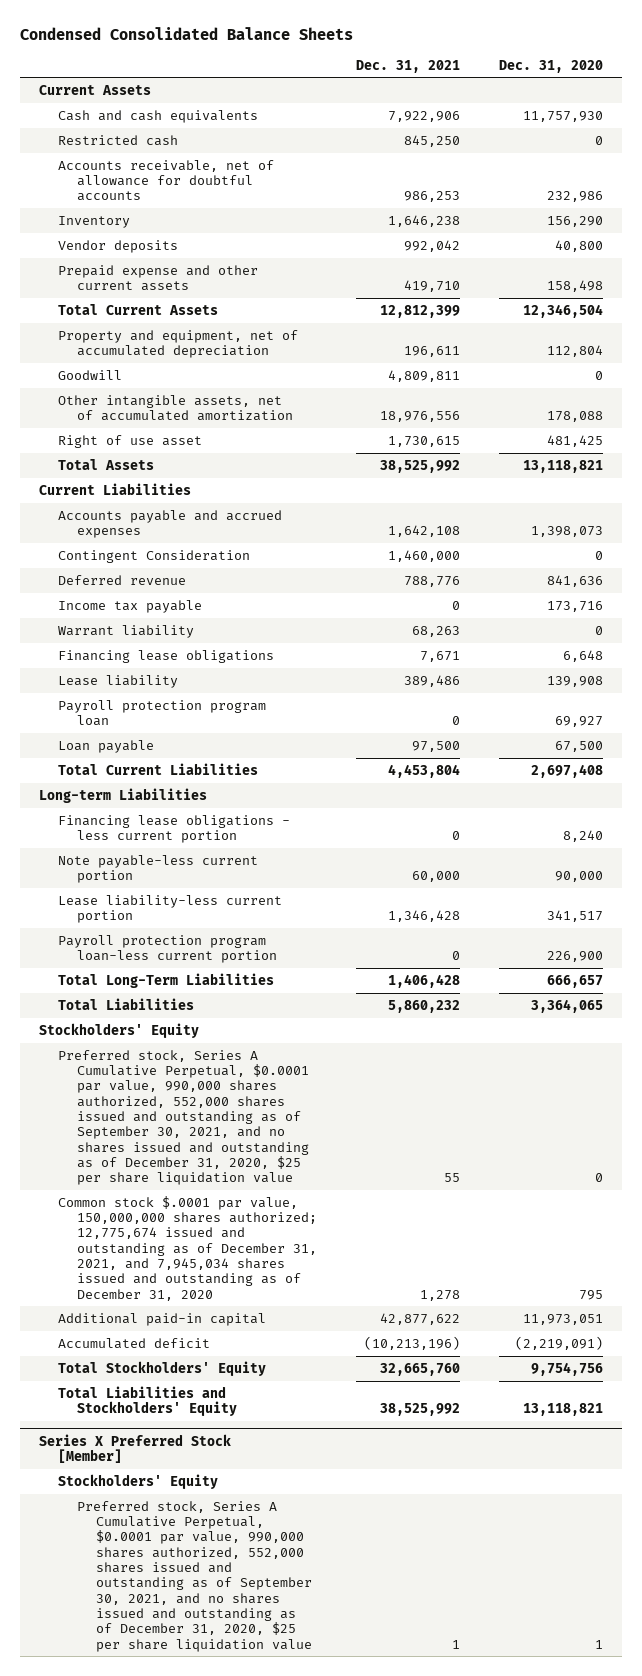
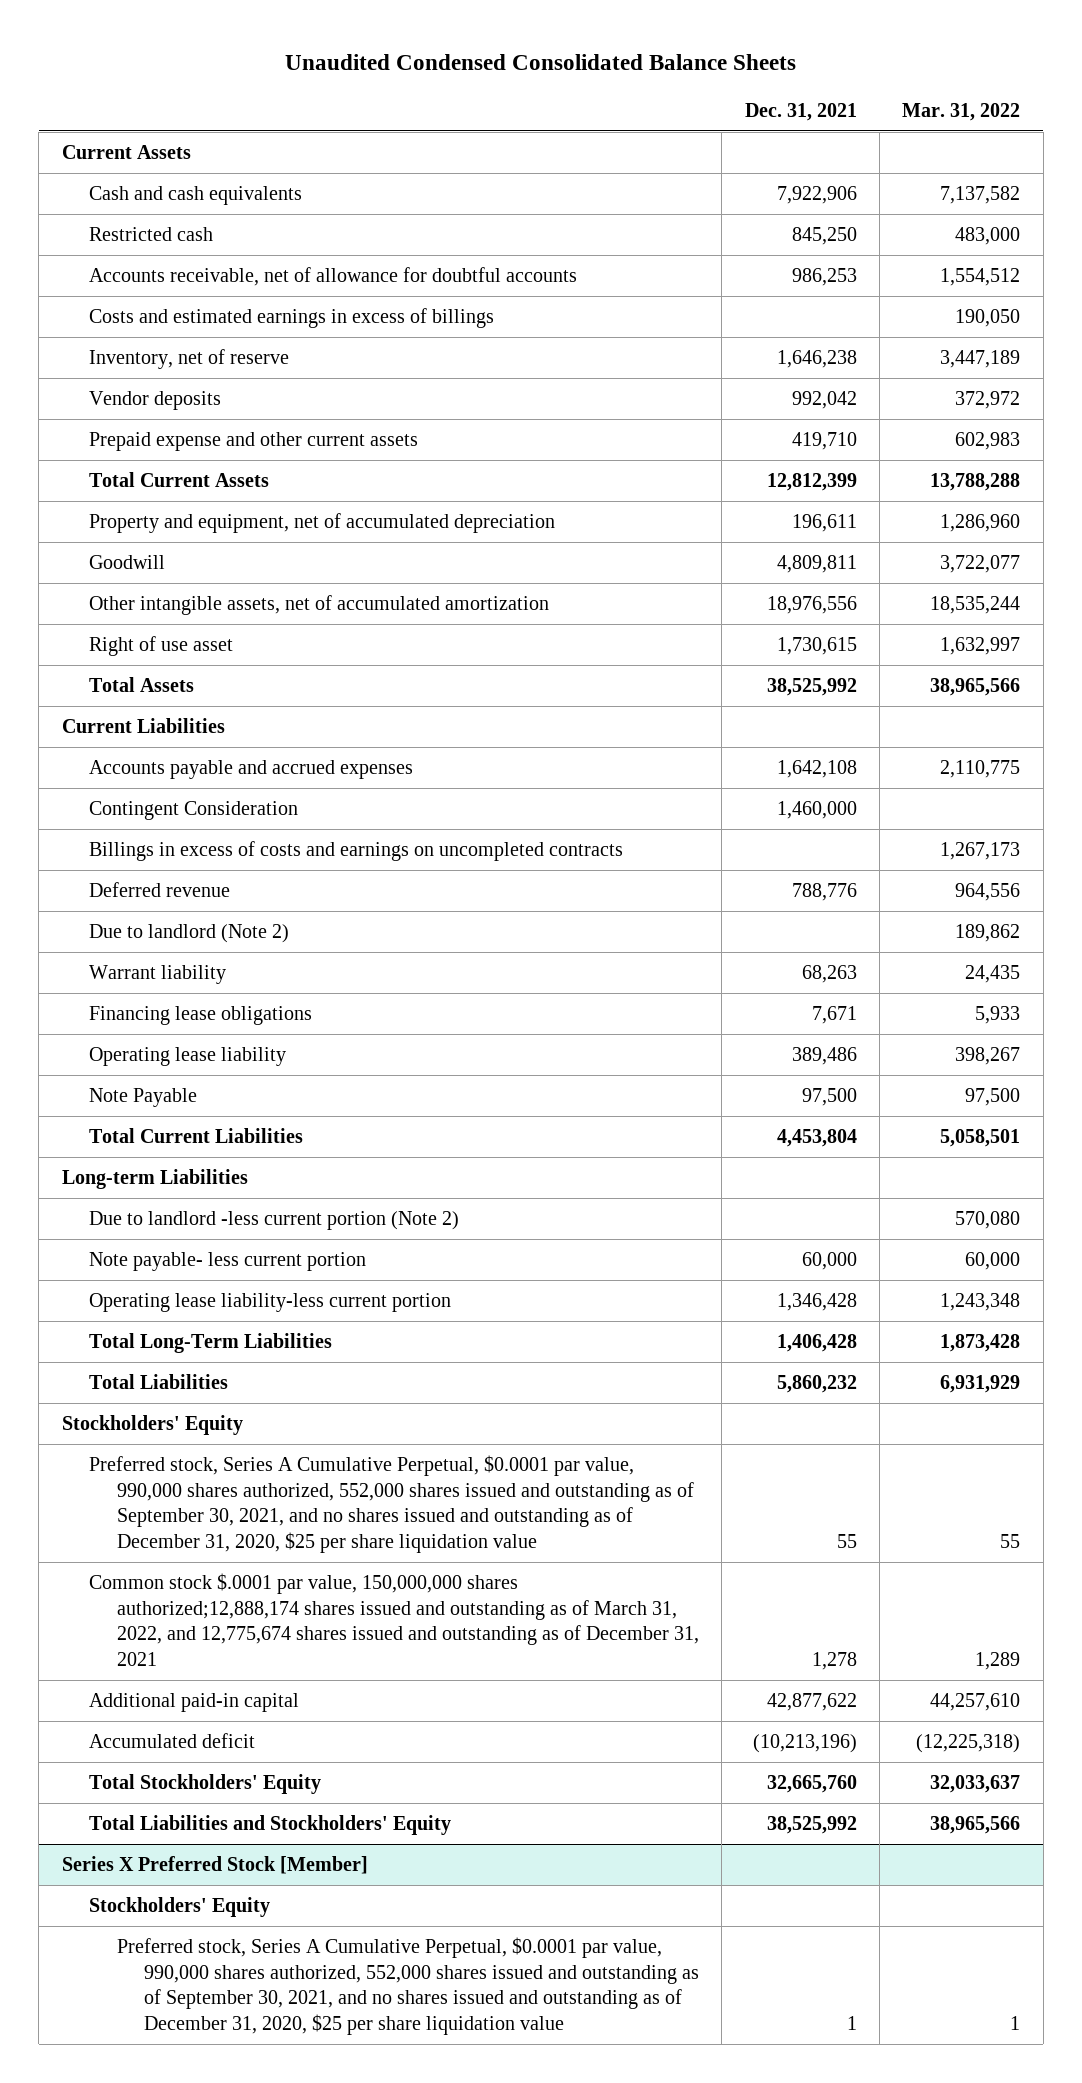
[19,26,353,40] Condensed Consolidated Balance Sheets -> [284,54,796,71] Unaudited Condensed Consolidated Balance Sheets
[498,59,603,73] Dec. 31, 2020 -> none
none -> [902,103,1021,122] Mar. 31, 2022
none -> [89,307,495,328] Costs and estimated earnings in excess of billings
[58,215,131,228] Inventory -> [89,348,290,369] Inventory, net of reserve
none -> [89,840,624,861] Billings in excess of costs and earnings on uncompleted contracts
[58,599,203,613] Income tax payable -> none
none -> [89,923,290,943] Due to landlord (Note 2)
[58,699,267,727] Payroll protection program loan -> none
[58,674,179,688] Lease liability -> [89,1046,287,1066] Operating lease liability
[58,739,155,753] Loan payable -> [89,1087,198,1107] Note Payable
[58,814,291,844] Financing lease obligations - less current portion -> none
[58,934,278,964] Payroll protection program loan-less current portion -> none
none -> [89,1210,460,1230] Due to landlord -less current portion (Note 2)
[58,854,259,884] Note payable-less current portion -> [89,1251,367,1271] Note payable- less current portion
[58,894,283,924] Lease liability-less current portion -> [89,1292,452,1312] Operating lease liability-less current portion
[58,1195,318,1301] Common stock $.0001 par value, 150,000,000 shares authorized; 12,775,674 issued and outstanding as of December 31, 2021, and 7,945,034 shares issued and outstanding as of December 31, 2020 -> [89,1572,699,1667] Common stock $.0001 par value, 150,000,000 shares authorized;12,888,174 shares issued and outstanding as of March 31, 2022, and 12,775,674 shares issued and outstanding as of December 31, 2021

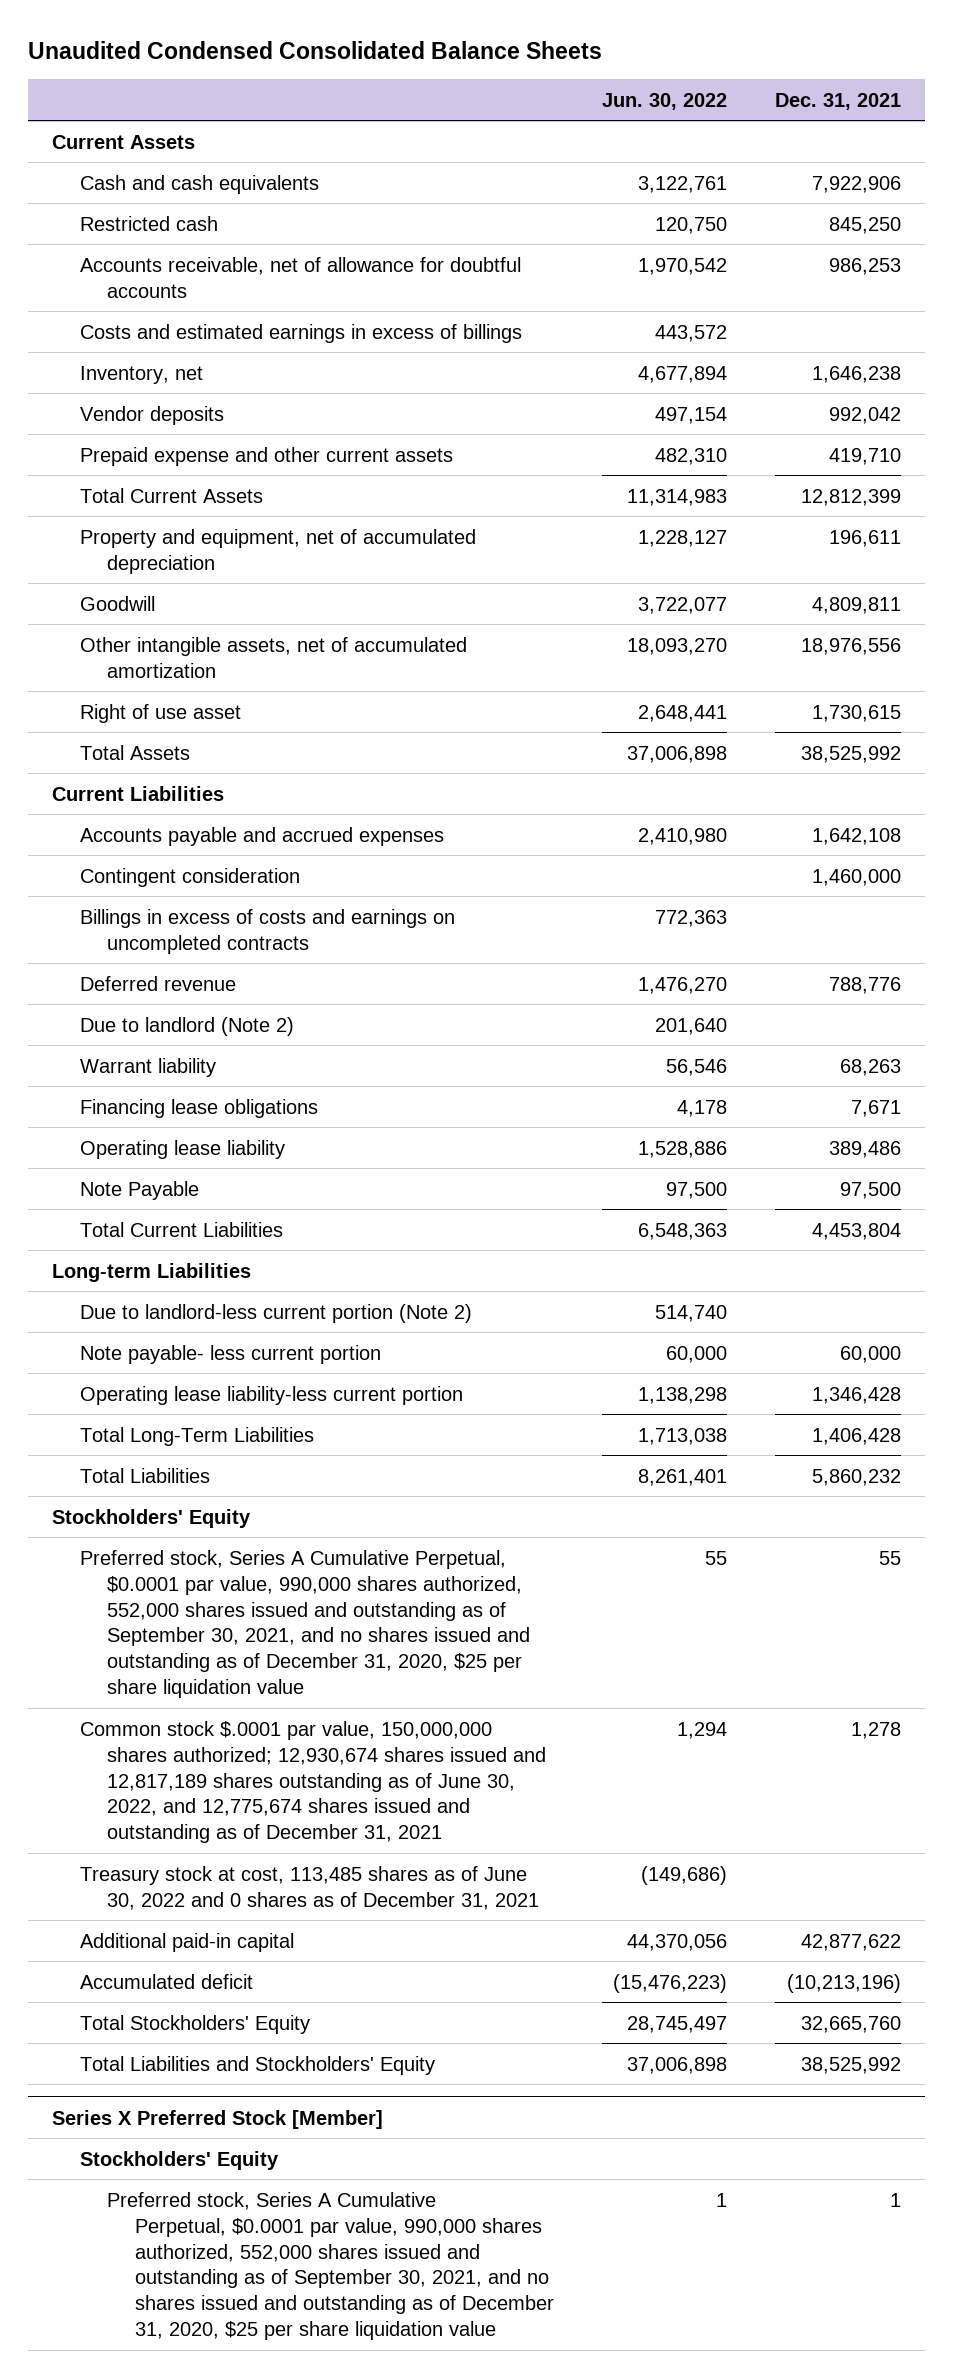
[902,103,1021,122] Mar. 31, 2022 -> none
none -> [601,92,727,110] Jun. 30, 2022
[89,348,290,369] Inventory, net of reserve -> [79,365,203,384] Inventory, net
[89,800,299,820] Contingent Consideration -> [79,867,300,887] Contingent consideration
[89,1210,460,1230] Due to landlord -less current portion (Note 2) -> [79,1303,472,1323] Due to landlord-less current portion (Note 2)
[89,1572,699,1667] Common stock $.0001 par value, 150,000,000 shares authorized;12,888,174 shares issued and outstanding as of March 31, 2022, and 12,775,674 shares issued and outstanding as of December 31, 2021 -> [79,1720,547,1844] Common stock $.0001 par value, 150,000,000 shares authorized; 12,930,674 shares issued and 12,817,189 shares outstanding as of June 30, 2022, and 12,775,674 shares issued and outstanding as of December 31, 2021
none -> [79,1865,540,1910] Treasury stock at cost, 113,485 shares as of June 30, 2022 and 0 shares as of December 31, 2021

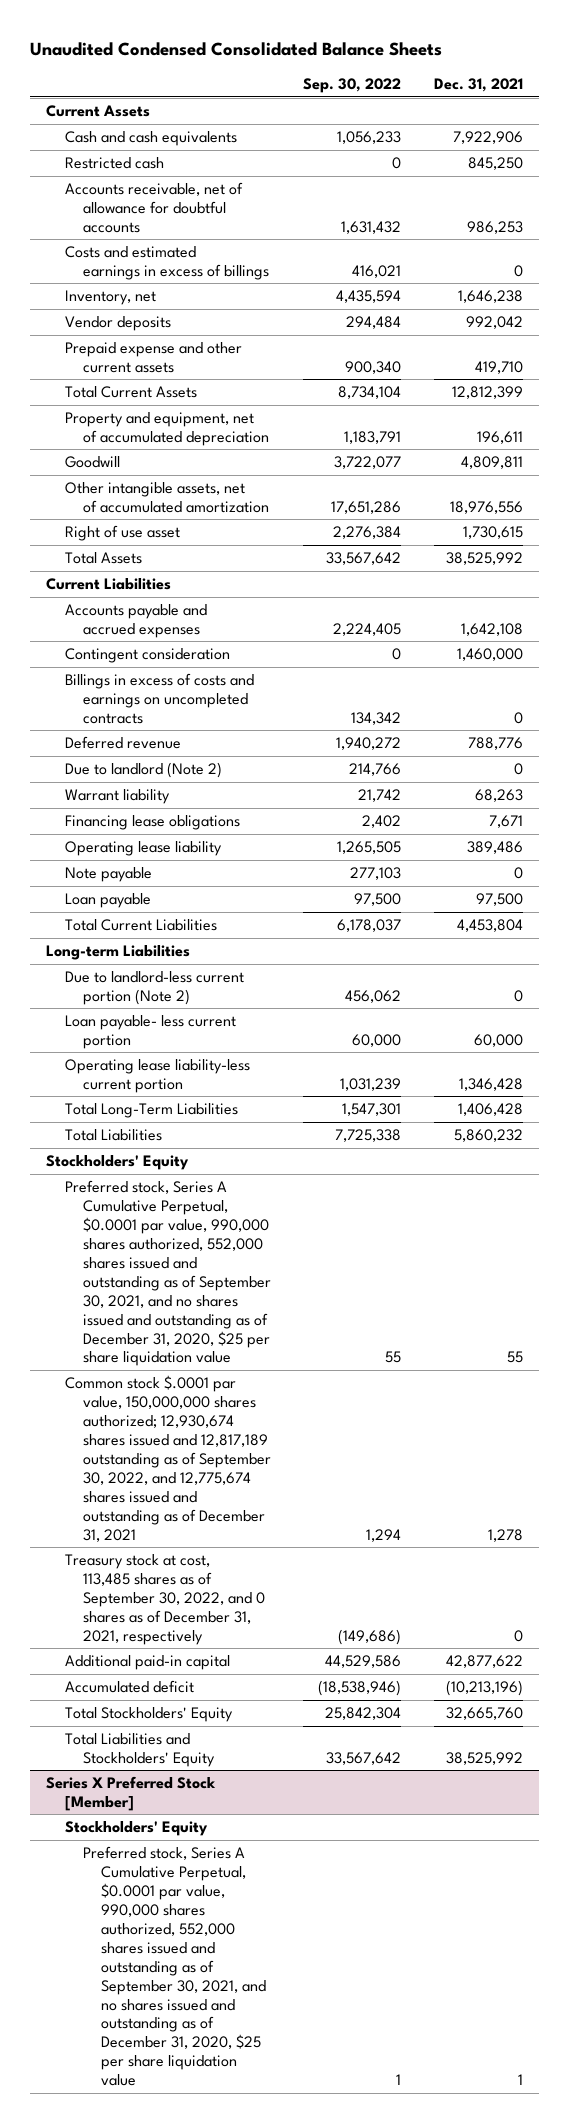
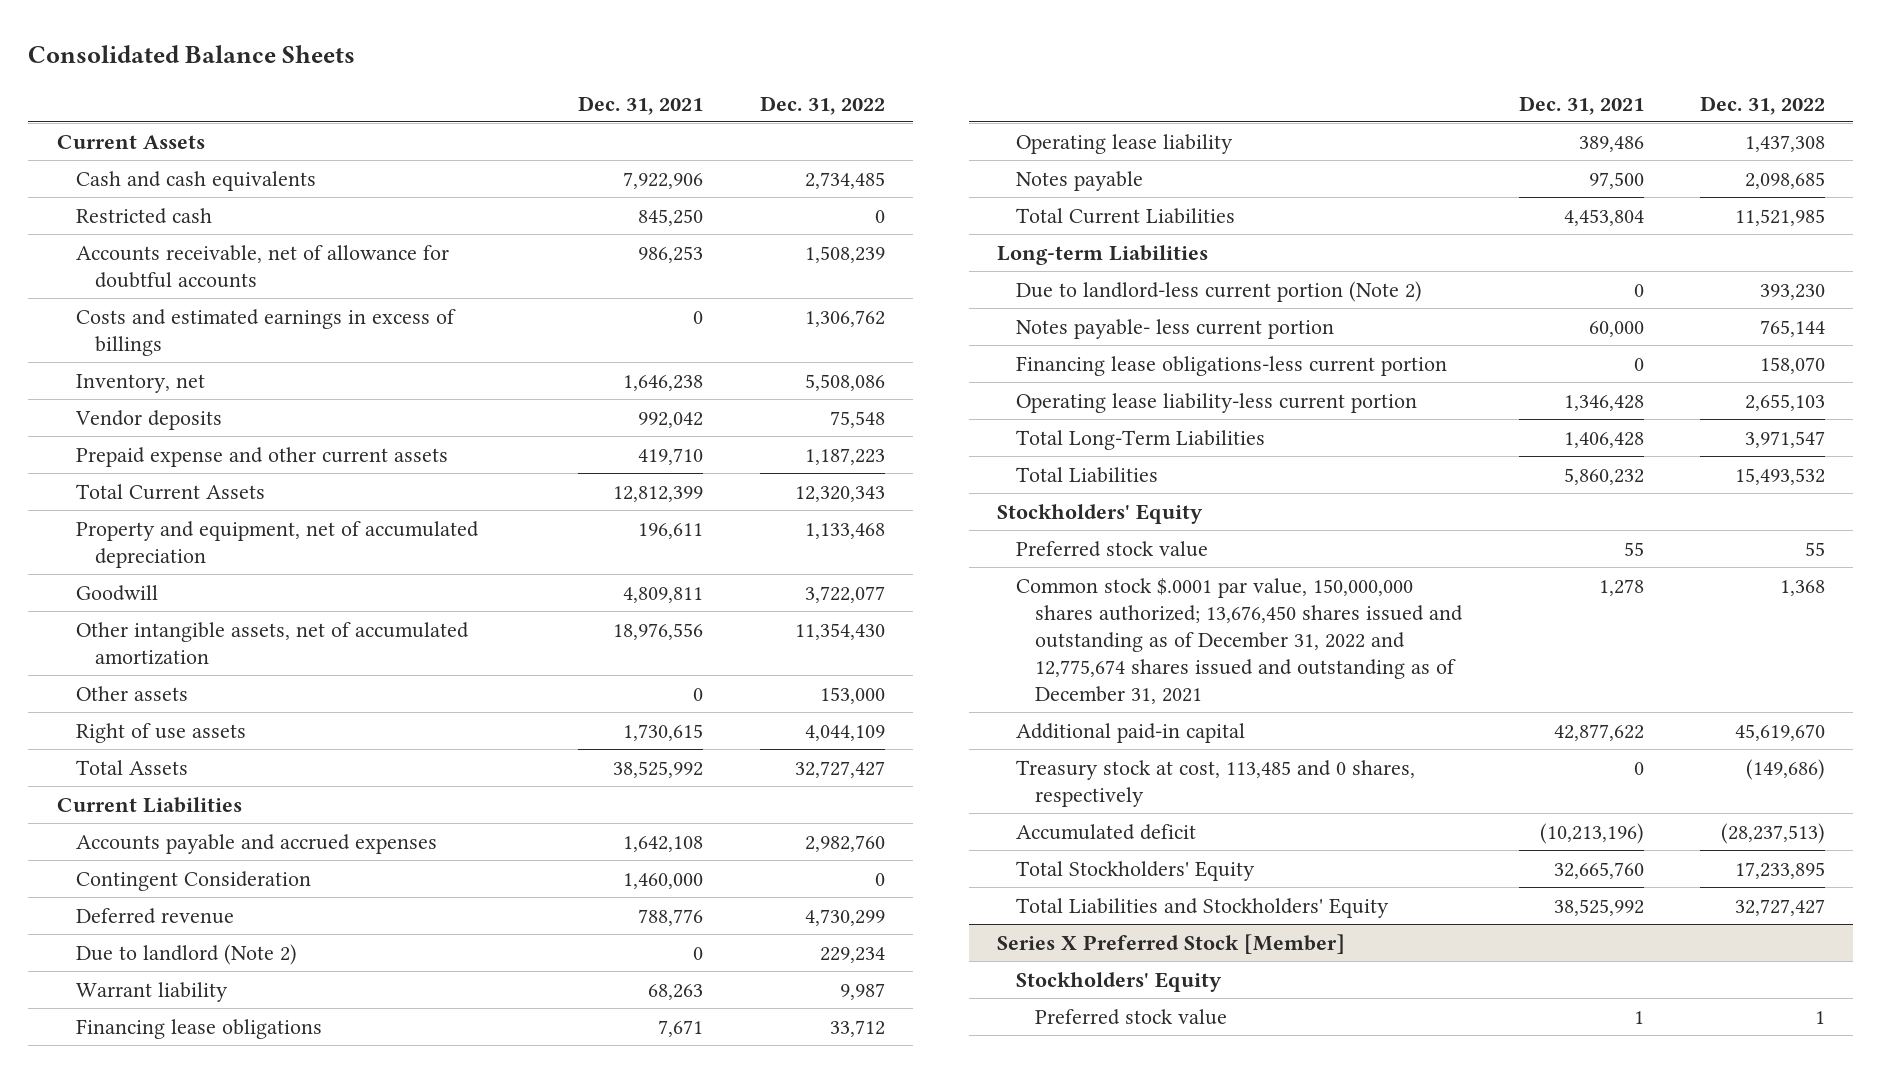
[30,42,443,57] Unaudited Condensed Consolidated Balance Sheets -> [28,44,356,63] Consolidated Balance Sheets
[303,78,402,94] Sep. 30, 2022 -> none
none -> [759,95,885,115] Dec. 31, 2022
none -> [75,685,188,701] Other assets
[64,525,180,542] Right of use asset -> [75,722,246,743] Right of use assets
[64,673,254,724] Billings in excess of costs and earnings on uncompleted contracts -> none
[64,648,230,664] Contingent consideration -> [75,870,311,891] Contingent Consideration
[64,867,152,883] Note payable -> none
[64,893,151,909] Loan payable -> [1015,170,1143,191] Notes payable
[64,1015,236,1050] Loan payable- less current portion -> [1015,318,1334,339] Notes payable- less current portion
none -> [1015,355,1447,376] Financing lease obligations-less current portion
[64,1554,265,1645] Treasury stock at cost, 113,485 shares as of September 30, 2022, and 0 shares as of December 31, 2021, respectively -> none
[64,1180,271,1367] Preferred stock, Series A Cumulative Perpetual, $0.0001 par value, 990,000 shares authorized, 552,000 shares issued and outstanding as of September 30, 2021, and no shares issued and outstanding as of December 31, 2020, $25 per share liquidation value -> [1015,540,1208,557] Preferred stock value
[64,1375,271,1542] Common stock $.0001 par value, 150,000,000 shares authorized; 12,930,674 shares issued and 12,817,189 outstanding as of September 30, 2022, and 12,775,674 shares issued and outstanding as of December 31, 2021 -> [1015,577,1464,705] Common stock $.0001 par value, 150,000,000 shares authorized; 13,676,450 shares issued and outstanding as of December 31, 2022 and 12,775,674 shares issued and outstanding as of December 31, 2021
none -> [1015,759,1415,807] Treasury stock at cost, 113,485 and 0 shares, respectively
[82,1846,266,2087] Preferred stock, Series A Cumulative Perpetual, $0.0001 par value, 990,000 shares authorized, 552,000 shares issued and outstanding as of September 30, 2021, and no shares issued and outstanding as of December 31, 2020, $25 per share liquidation value -> [1035,1008,1228,1025] Preferred stock value

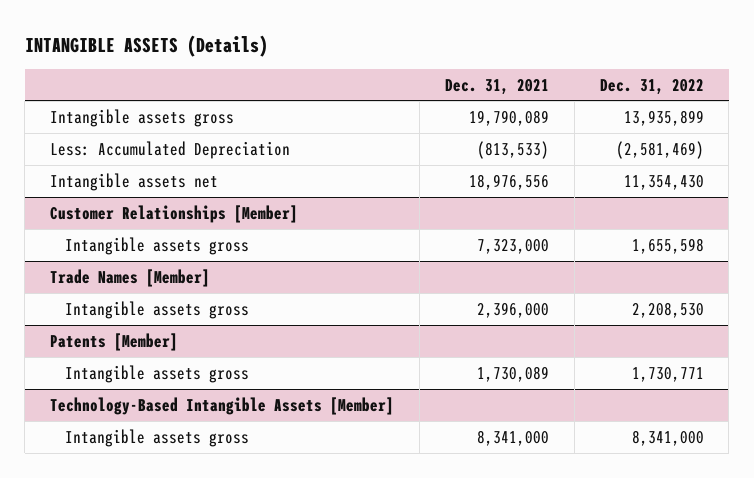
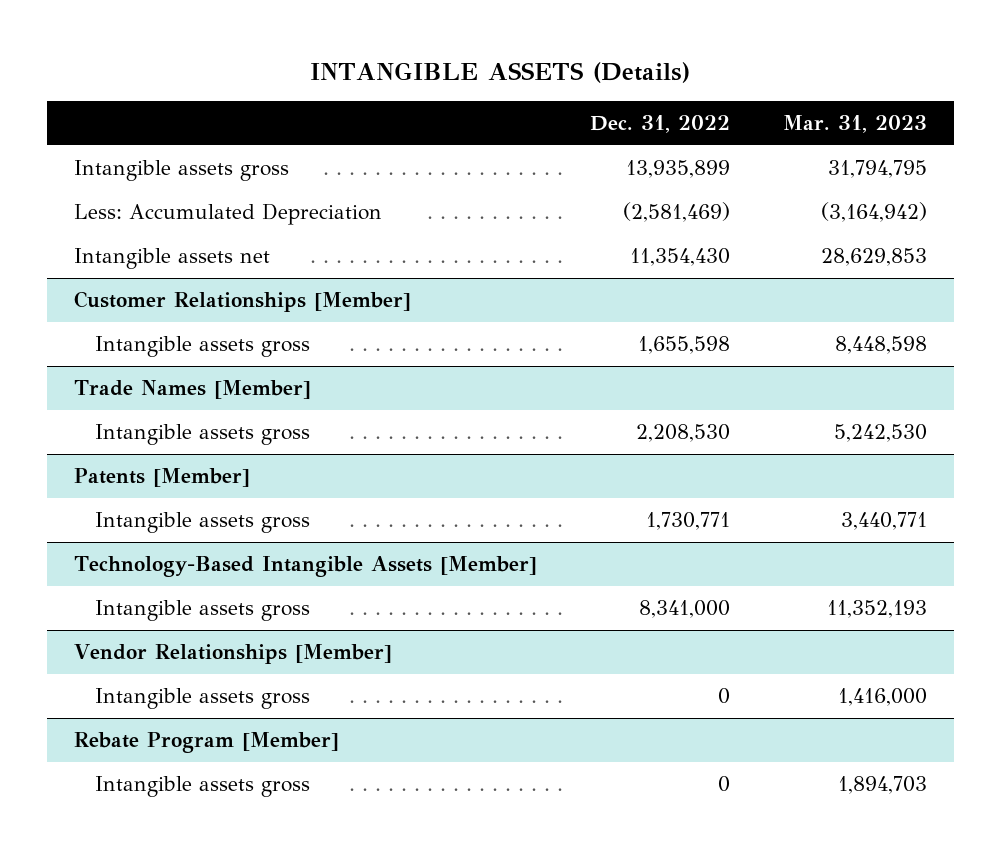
[444,78,549,95] Dec. 31, 2021 -> none
none -> [782,115,927,134] Mar. 31, 2023
none -> [73,644,392,665] Vendor Relationships [Member]
none -> [95,688,311,710] Intangible assets gross
none -> [73,732,339,754] Rebate Program [Member]
none -> [95,776,311,798] Intangible assets gross

